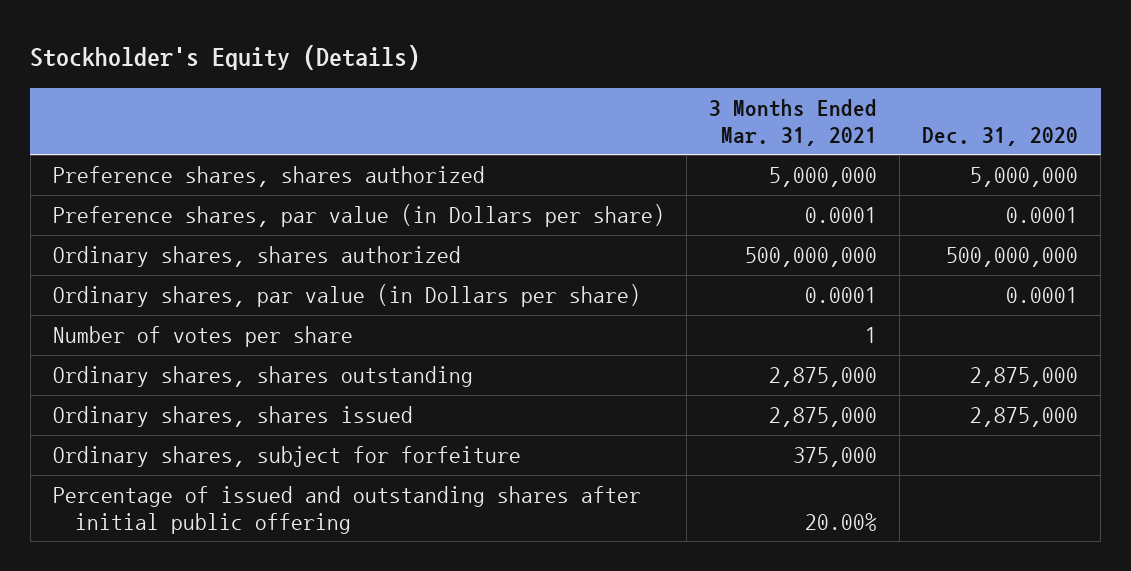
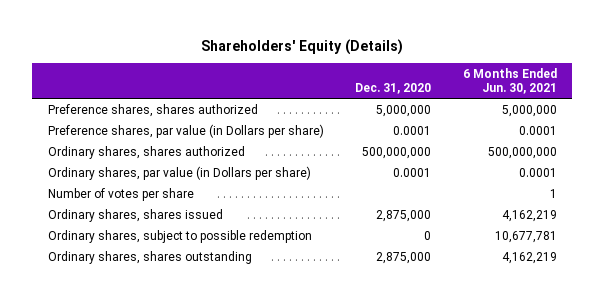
[30,45,421,71] Stockholder's Equity (Details) -> [201,39,404,56] Shareholders' Equity (Details)
[709,99,878,146] 3 Months Ended Mar. 31, 2021 -> none
none -> [462,67,557,95] 6 Months Ended Jun. 30, 2021
[52,446,521,468] Ordinary shares, subject for forfeiture -> none
[52,486,641,534] Percentage of issued and outstanding shares after initial public offering -> none
none -> [47,229,312,243] Ordinary shares, subject to possible redemption
[52,366,473,388] Ordinary shares, shares outstanding -> [47,250,252,264] Ordinary shares, shares outstanding

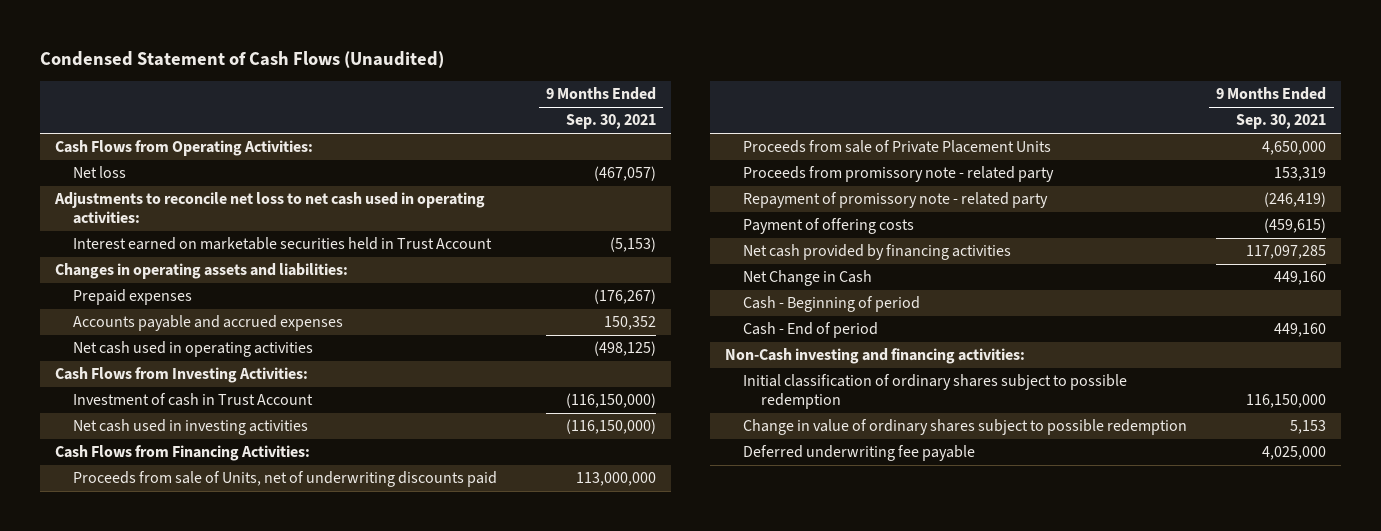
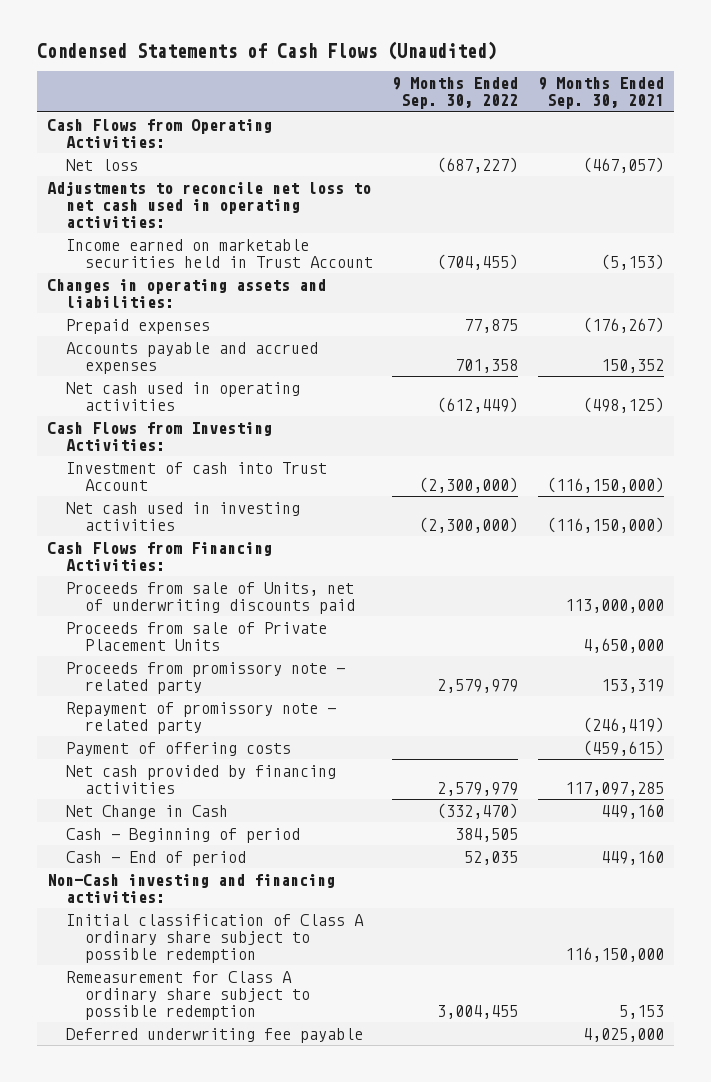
[40,50,445,68] Condensed Statement of Cash Flows (Unaudited) -> [37,41,498,61] Condensed Statements of Cash Flows (Unaudited)
none -> [392,77,519,110] 9 Months Ended Sep. 30, 2022
[72,237,492,251] Interest earned on marketable securities held in Trust Account -> [65,238,373,268] Income earned on marketable securities held in Trust Account
[72,393,313,407] Investment of cash in Trust Account -> [65,461,327,491] Investment of cash into Trust Account
[743,374,1128,410] Initial classification of ordinary shares subject to possible redemption -> [65,913,364,963] Initial classification of Class A ordinary share subject to possible redemption
[743,419,1188,436] Change in value of ordinary shares subject to possible redemption -> [65,970,310,1020] Remeasurement for Class A ordinary share subject to possible redemption

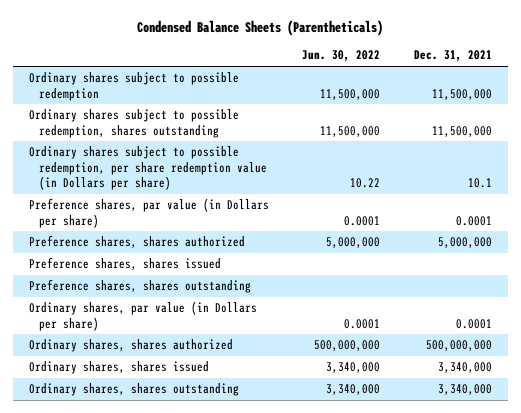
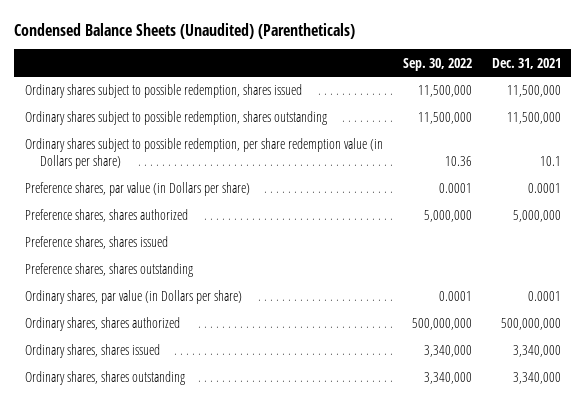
[137,19,384,36] Condensed Balance Sheets (Parentheticals) -> [14,22,356,39] Condensed Balance Sheets (Unaudited) (Parentheticals)
[302,50,381,63] Jun. 30, 2022 -> none
none -> [402,57,472,71] Sep. 30, 2022
[29,72,240,101] Ordinary shares subject to possible redemption -> [24,84,302,99] Ordinary shares subject to possible redemption, shares issued

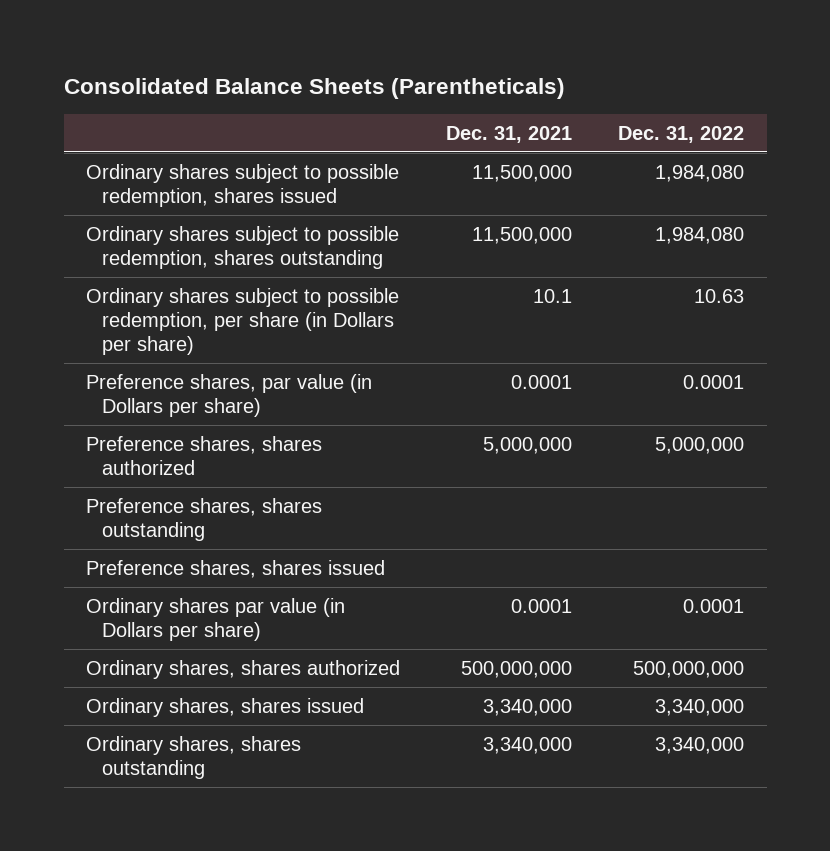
[14,22,356,39] Condensed Balance Sheets (Unaudited) (Parentheticals) -> [63,78,565,100] Consolidated Balance Sheets (Parentheticals)
[402,57,472,71] Sep. 30, 2022 -> none
none -> [617,125,744,143] Dec. 31, 2022
[24,138,383,170] Ordinary shares subject to possible redemption, per share redemption value (in Dollars per share) -> [86,287,400,356] Ordinary shares subject to possible redemption, per share (in Dollars per share)
[24,236,168,250] Preference shares, shares issued -> [86,559,386,578] Preference shares, shares issued
[24,290,242,305] Ordinary shares, par value (in Dollars per share) -> [86,597,346,642] Ordinary shares par value (in Dollars per share)

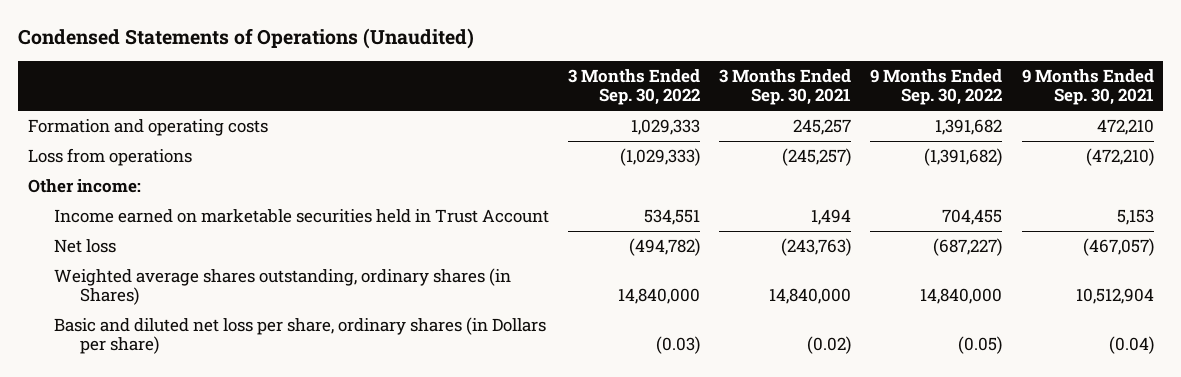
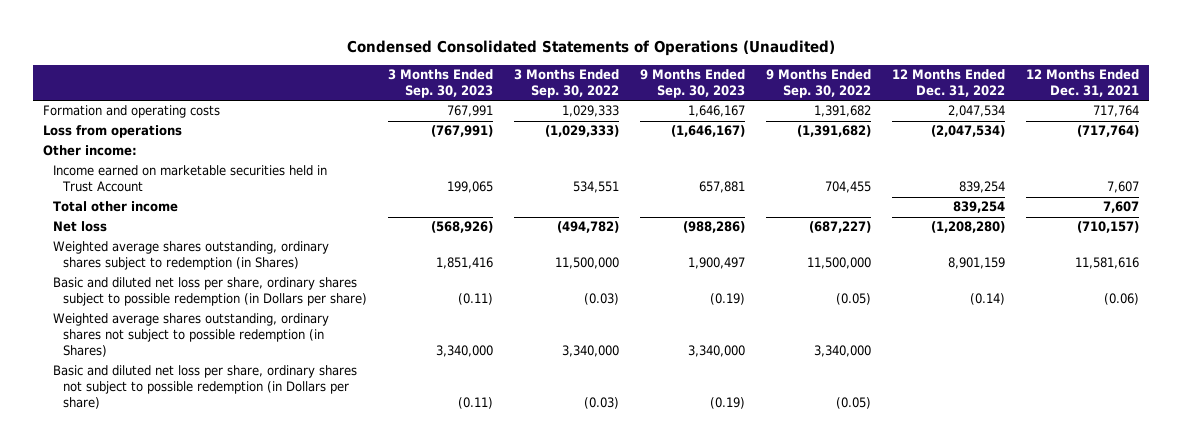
[18,28,475,50] Condensed Statements of Operations (Unaudited) -> [347,40,836,57] Condensed Consolidated Statements of Operations (Unaudited)
[719,68,852,106] 3 Months Ended Sep. 30, 2021 -> none
[1021,68,1154,106] 9 Months Ended Sep. 30, 2021 -> none
none -> [388,68,494,98] 3 Months Ended Sep. 30, 2023
none -> [640,68,746,98] 9 Months Ended Sep. 30, 2023
none -> [892,68,1006,97] 12 Months Ended Dec. 31, 2022
none -> [1025,68,1139,97] 12 Months Ended Dec. 31, 2021
none -> [53,201,179,213] Total other income
[54,268,512,306] Weighted average shares outstanding, ordinary shares (in Shares) -> [53,241,330,271] Weighted average shares outstanding, ordinary shares subject to redemption (in Shares)
[618,288,701,305] 14,840,000 -> [555,257,620,270] 11,500,000
[920,288,1003,305] 14,840,000 -> [807,257,872,270] 11,500,000
[54,317,547,355] Basic and diluted net loss per share, ordinary shares (in Dollars per share) -> [53,277,368,307] Basic and diluted net loss per share, ordinary shares subject to possible redemption (in Dollars per share)
none -> [53,313,330,358] Weighted average shares outstanding, ordinary shares not subject to possible redemption (in Shares)
none -> [53,365,358,410] Basic and diluted net loss per share, ordinary shares not subject to possible redemption (in Dollars per share)

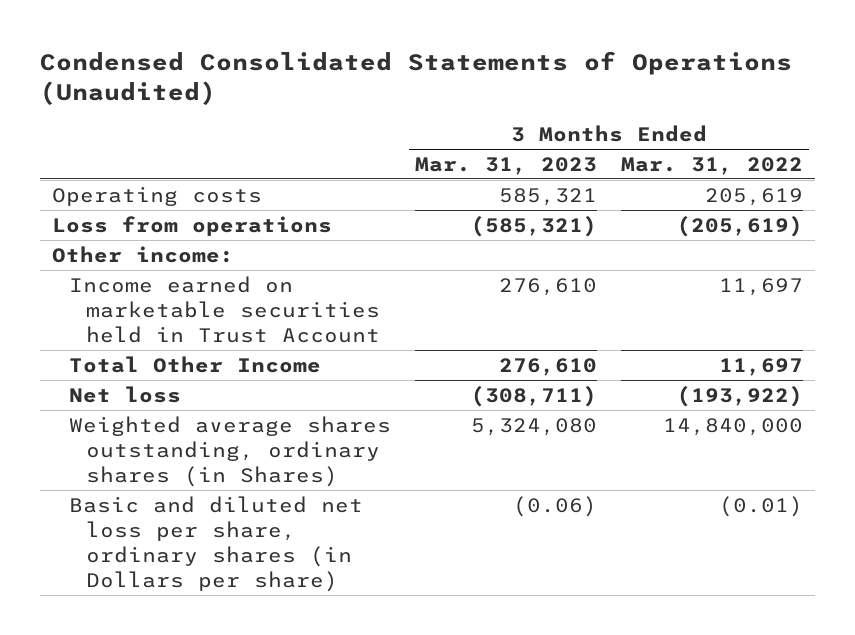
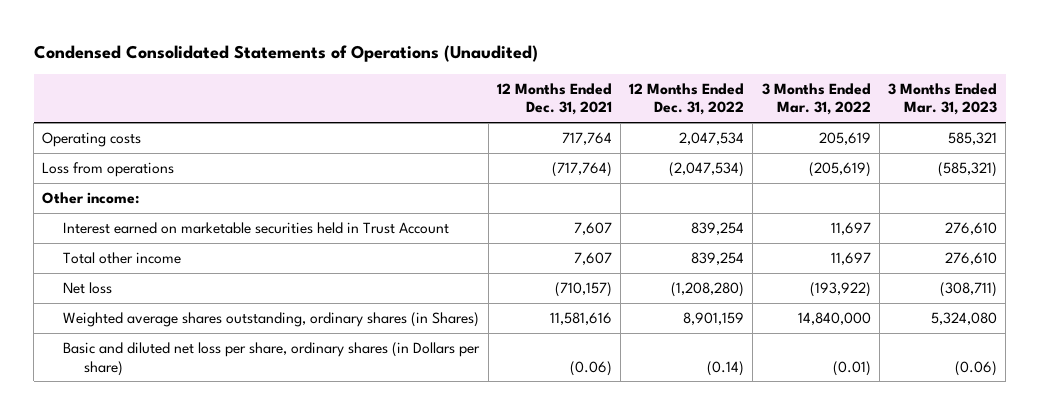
none -> [496,82,612,116] 12 Months Ended Dec. 31, 2021
none -> [629,82,745,116] 12 Months Ended Dec. 31, 2022
[68,275,380,343] Income earned on marketable securities held in Trust Account -> [63,222,450,235] Interest earned on marketable securities held in Trust Account
[68,355,321,373] Total Other Income -> [63,252,182,265] Total other income

